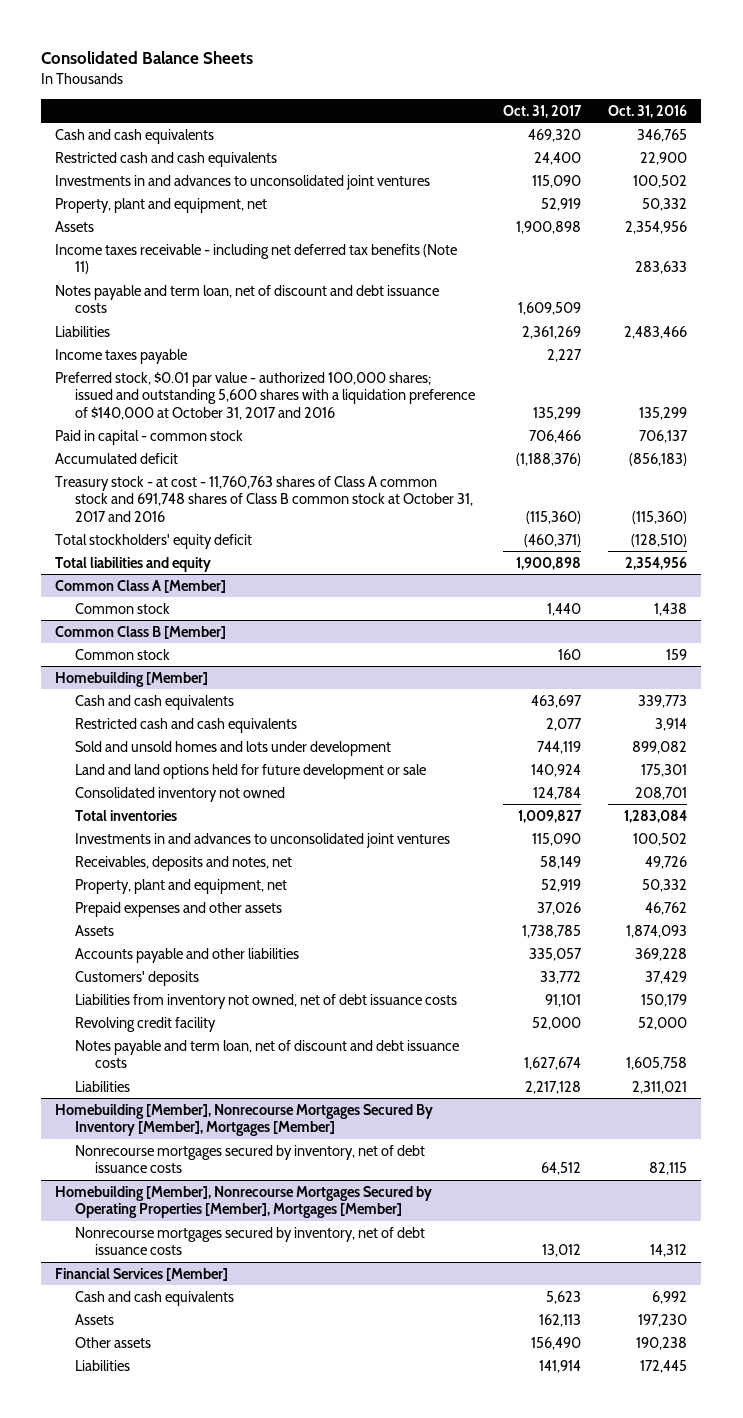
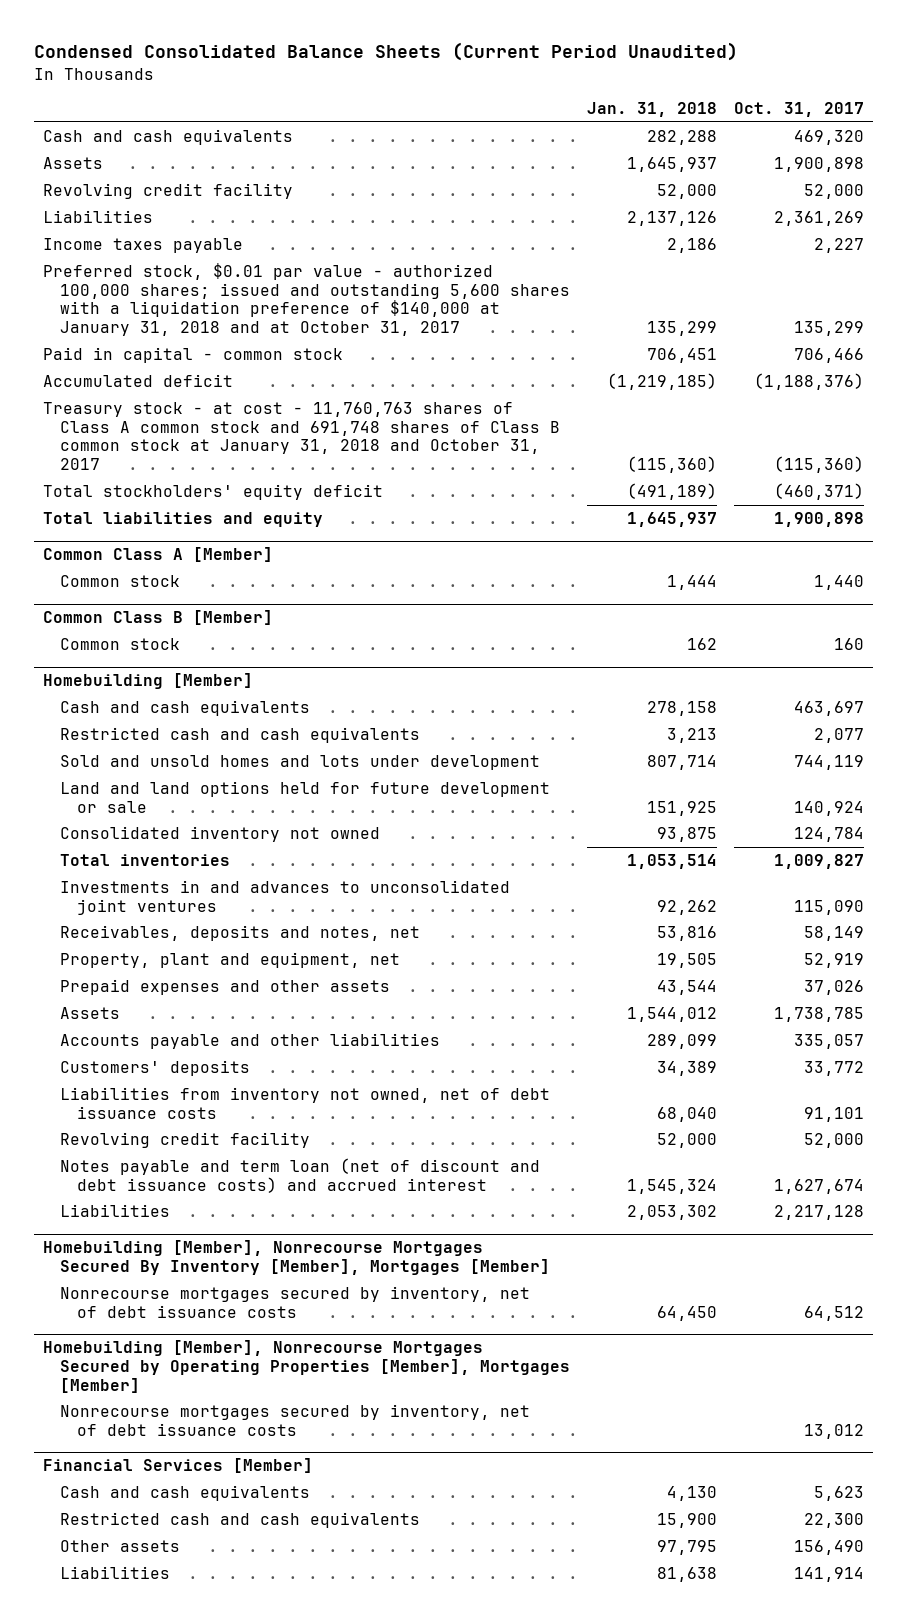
[41,51,254,65] Consolidated Balance Sheets -> [34,42,739,62] Condensed Consolidated Balance Sheets (Current Period Unaudited)
[608,104,688,118] Oct. 31, 2016 -> none
none -> [587,102,718,118] Jan. 31, 2018
[55,151,278,167] Restricted cash and cash equivalents -> none
[55,174,431,190] Investments in and advances to unconsolidated joint ventures -> none
[55,197,268,213] Property, plant and equipment, net -> none
[55,243,458,275] Income taxes receivable - including net deferred tax benefits (Note 11) -> none
[55,284,440,314] Notes payable and term loan, net of discount and debt issuance costs -> none
none -> [42,183,293,200] Revolving credit facility
[55,371,476,420] Preferred stock, $0.01 par value - authorized 100,000 shares; issued and outstanding 5,600 shares with a liquidation preference of $140,000 at October 31, 2017 and 2016 -> [42,263,570,336] Preferred stock, $0.01 par value - authorized 100,000 shares; issued and outstanding 5,600 shares with a liquidation preference of $140,000 at January 31, 2018 and at October 31, 2017
[55,475,474,522] Treasury stock - at cost - 11,760,763 shares of Class A common stock and 691,748 shares of Class B common stock at October 31, 2017 and 2016 -> [42,402,560,470] Treasury stock - at cost - 11,760,763 shares of Class A common stock and 691,748 shares of Class B common stock at January 31, 2018 and October 31, 2017
[75,1039,460,1069] Notes payable and term loan, net of discount and debt issuance costs -> [59,1158,540,1193] Notes payable and term loan (net of discount and debt issuance costs) and accrued interest
[75,1313,115,1325] Assets -> none
none -> [59,1512,420,1529] Restricted cash and cash equivalents

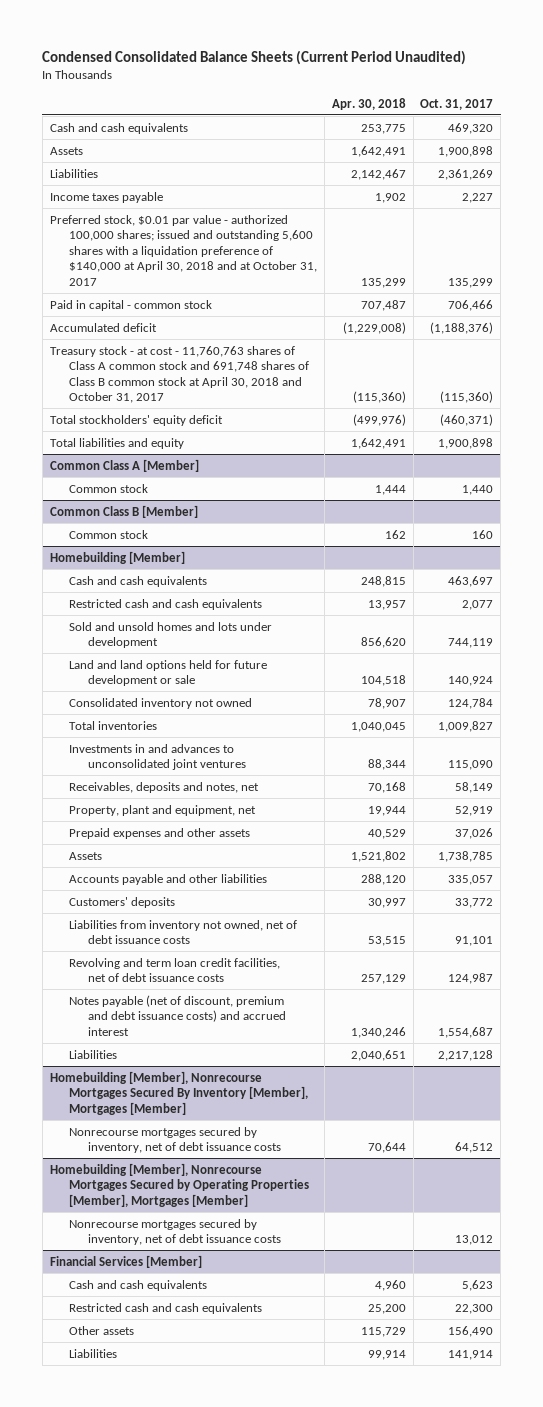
[587,102,718,118] Jan. 31, 2018 -> none
none -> [331,97,406,110] Apr. 30, 2018
[42,183,293,200] Revolving credit facility -> none
[42,263,570,336] Preferred stock, $0.01 par value - authorized 100,000 shares; issued and outstanding 5,600 shares with a liquidation preference of $140,000 at January 31, 2018 and at October 31, 2017 -> [49,214,318,286] Preferred stock, $0.01 par value - authorized 100,000 shares; issued and outstanding 5,600 shares with a liquidation preference of $140,000 at April 30, 2018 and at October 31, 2017
[42,402,560,470] Treasury stock - at cost - 11,760,763 shares of Class A common stock and 691,748 shares of Class B common stock at January 31, 2018 and October 31, 2017 -> [49,345,310,404] Treasury stock - at cost - 11,760,763 shares of Class A common stock and 691,748 shares of Class B common stock at April 30, 2018 and October 31, 2017
[59,1132,310,1149] Revolving credit facility -> none
none -> [69,957,281,983] Revolving and term loan credit facilities, net of debt issuance costs
[59,1158,540,1193] Notes payable and term loan (net of discount and debt issuance costs) and accrued interest -> [69,994,287,1036] Notes payable (net of discount, premium and debt issuance costs) and accrued interest
[774,1178,865,1194] 1,627,674 -> [438,1026,494,1038] 1,554,687

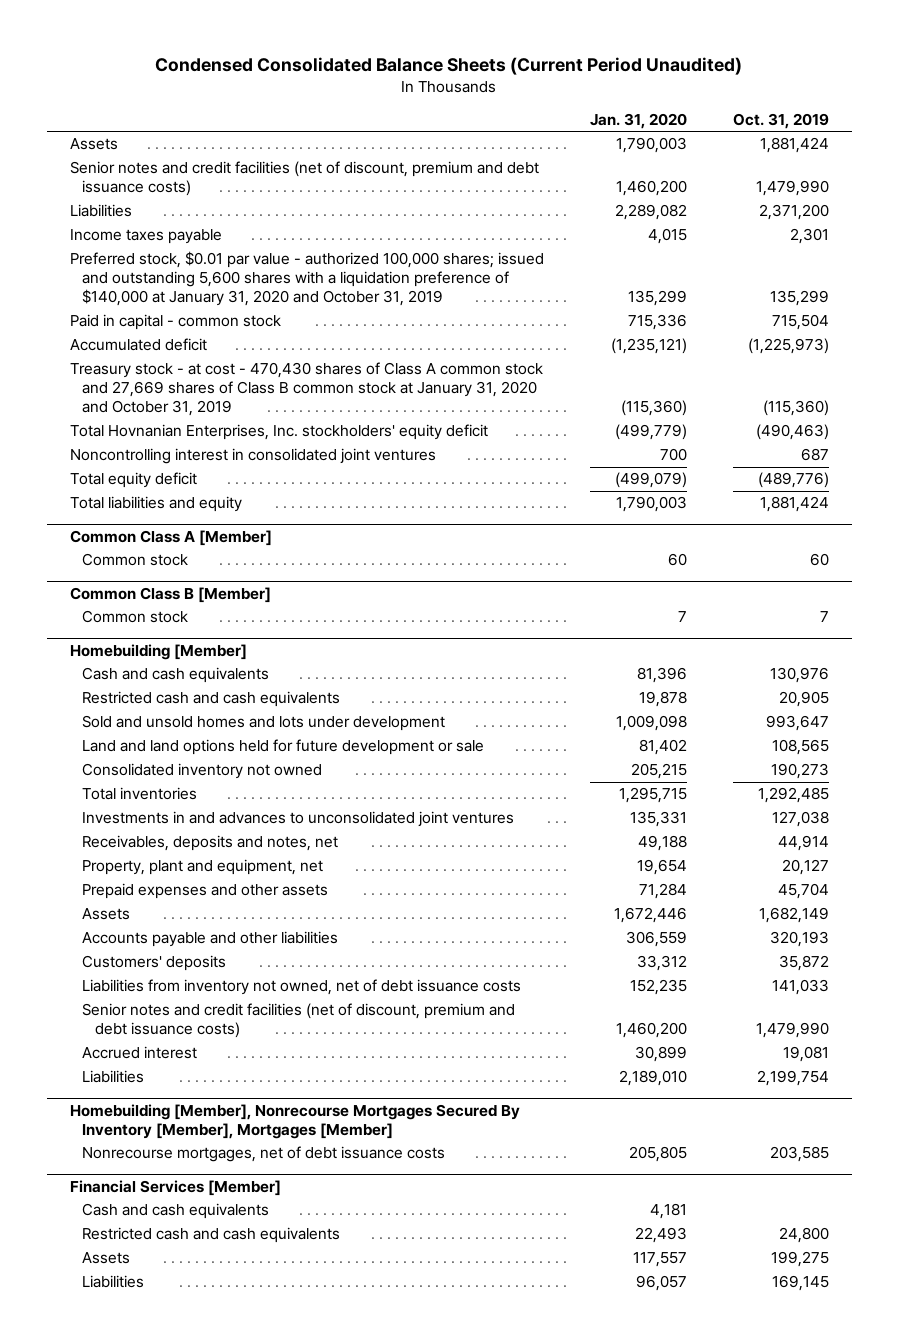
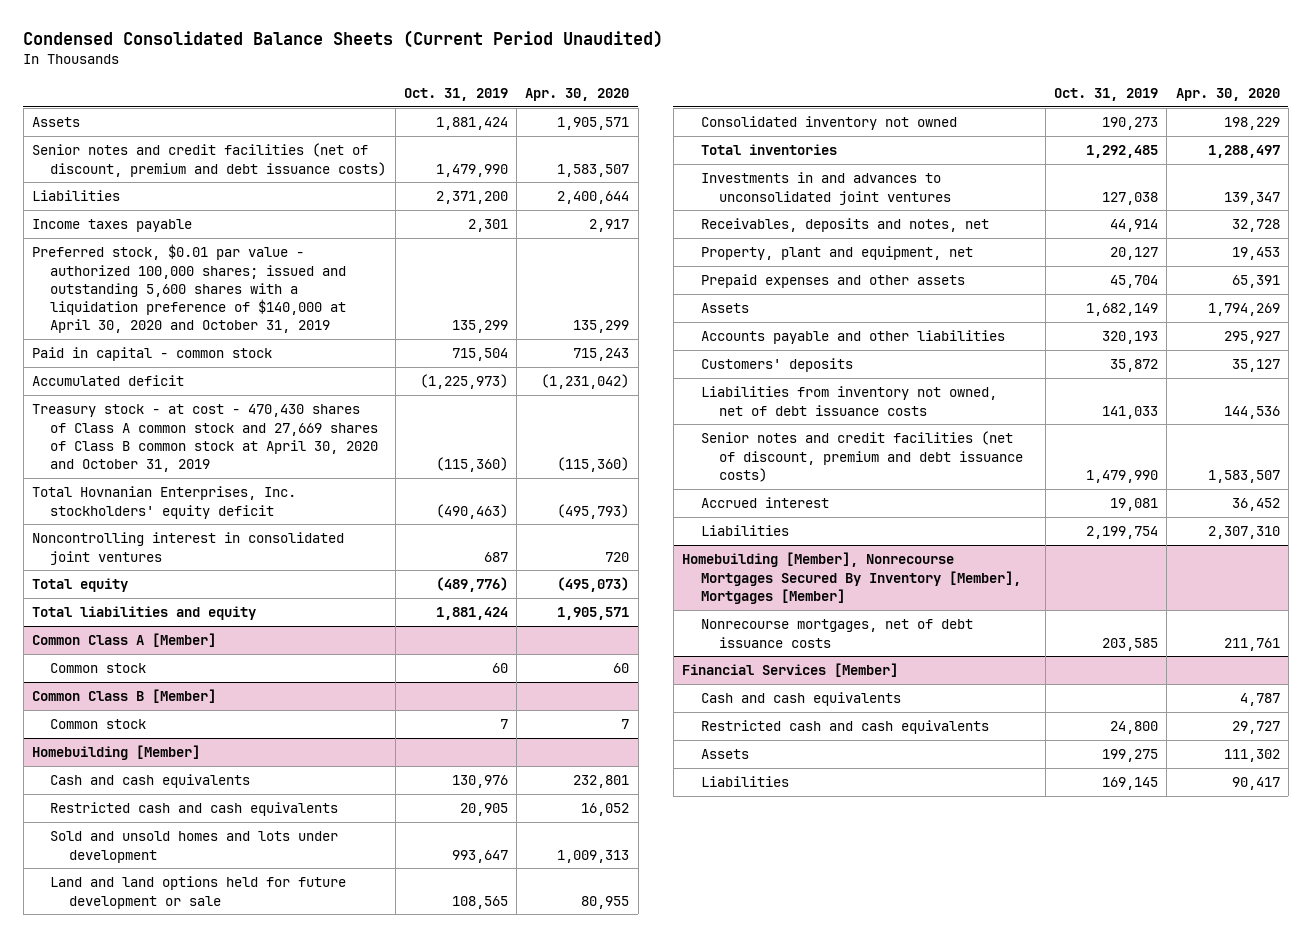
[589,112,687,129] Jan. 31, 2020 -> none
none -> [525,87,630,101] Apr. 30, 2020
[69,251,544,307] Preferred stock, $0.01 par value - authorized 100,000 shares; issued and outstanding 5,600 shares with a liquidation preference of $140,000 at January 31, 2020 and October 31, 2019 -> [31,244,347,334] Preferred stock, $0.01 par value - authorized 100,000 shares; issued and outstanding 5,600 shares with a liquidation preference of $140,000 at April 30, 2020 and October 31, 2019
[69,362,543,417] Treasury stock - at cost - 470,430 shares of Class A common stock and 27,669 shares of Class B common stock at January 31, 2020 and October 31, 2019 -> [31,404,379,472] Treasury stock - at cost - 470,430 shares of Class A common stock and 27,669 shares of Class B common stock at April 30, 2020 and October 31, 2019
[69,472,197,489] Total equity deficit -> [31,578,128,593] Total equity

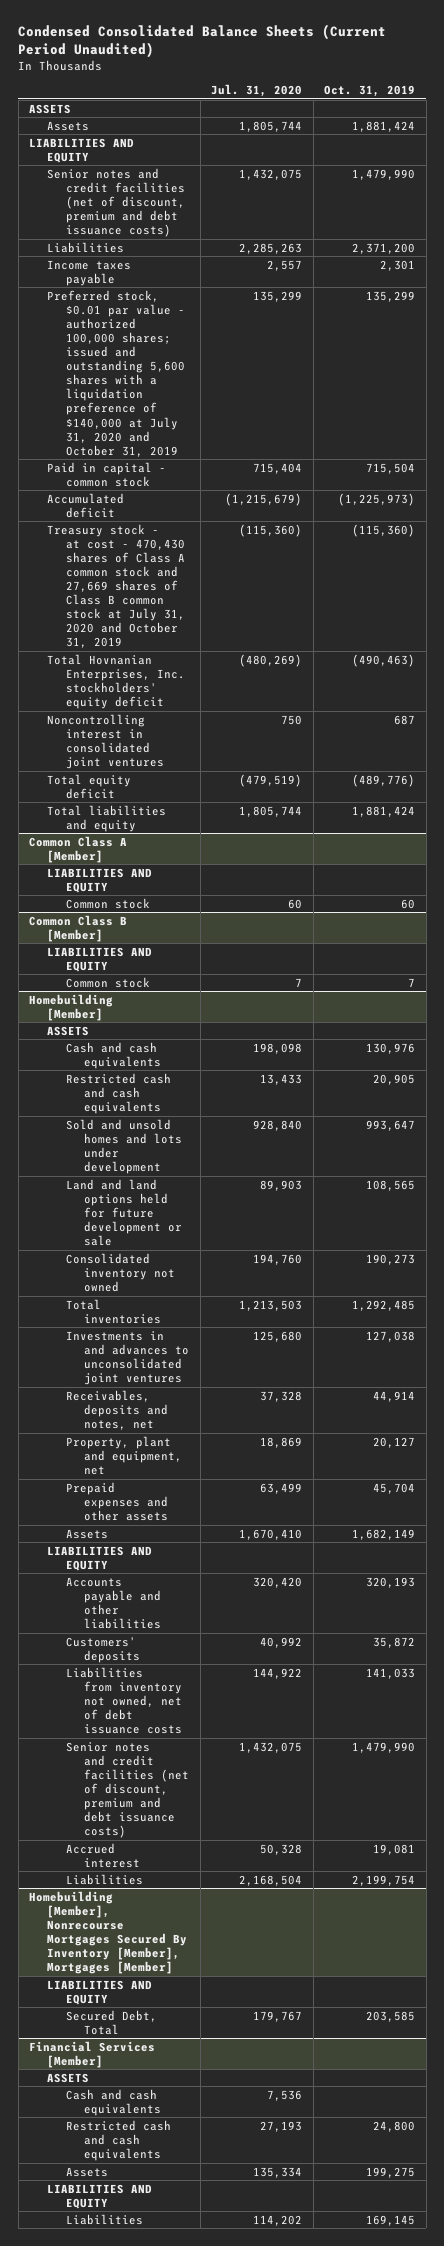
[525,87,630,101] Apr. 30, 2020 -> none
none -> [211,84,303,98] Jul. 31, 2020
none -> [29,103,72,114] ASSETS
none -> [29,137,135,163] LIABILITIES AND EQUITY
[31,244,347,334] Preferred stock, $0.01 par value - authorized 100,000 shares; issued and outstanding 5,600 shares with a liquidation preference of $140,000 at April 30, 2020 and October 31, 2019 -> [47,289,185,457] Preferred stock, $0.01 par value - authorized 100,000 shares; issued and outstanding 5,600 shares with a liquidation preference of $140,000 at July 31, 2020 and October 31, 2019
[31,404,379,472] Treasury stock - at cost - 470,430 shares of Class A common stock and 27,669 shares of Class B common stock at April 30, 2020 and October 31, 2019 -> [47,523,185,649] Treasury stock - at cost - 470,430 shares of Class A common stock and 27,669 shares of Class B common stock at July 31, 2020 and October 31, 2019
[31,578,128,593] Total equity -> [47,773,132,799] Total equity deficit
none -> [47,867,153,893] LIABILITIES AND EQUITY
none -> [47,946,153,972] LIABILITIES AND EQUITY
none -> [47,1025,90,1036] ASSETS
none -> [47,1545,153,1571] LIABILITIES AND EQUITY
none -> [47,1979,153,2005] LIABILITIES AND EQUITY
[700,619,973,648] Nonrecourse mortgages, net of debt issuance costs -> [65,2009,157,2035] Secured Debt, Total
none -> [47,2072,90,2083] ASSETS
none -> [47,2183,153,2209] LIABILITIES AND EQUITY

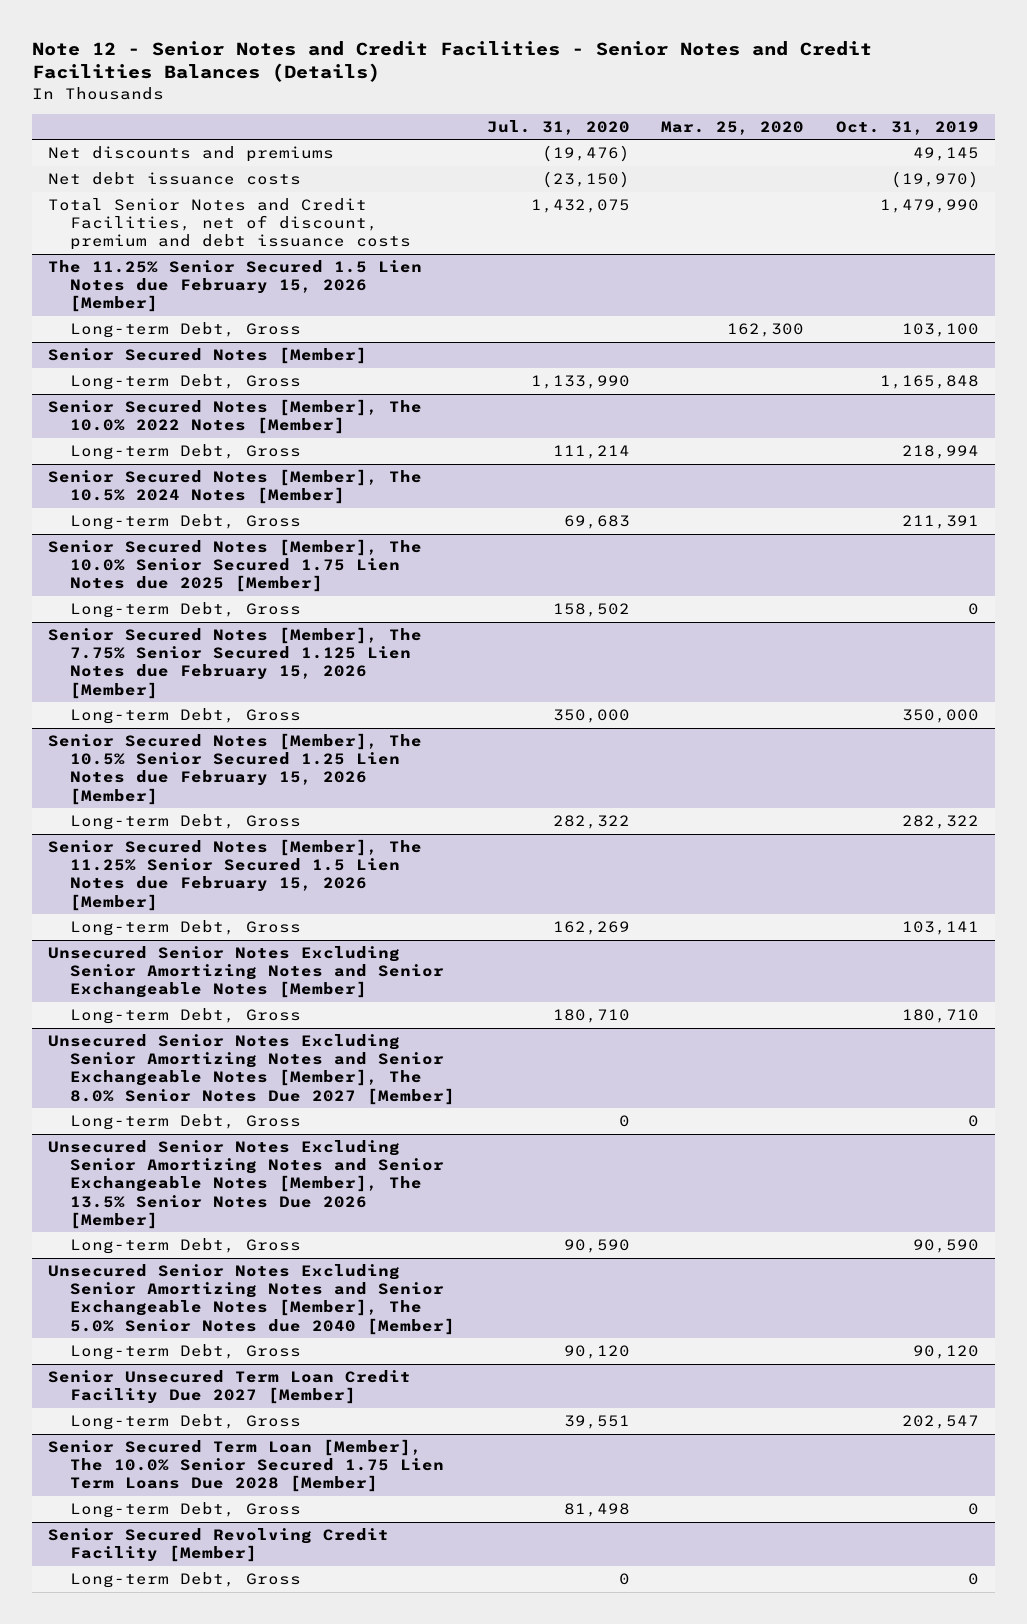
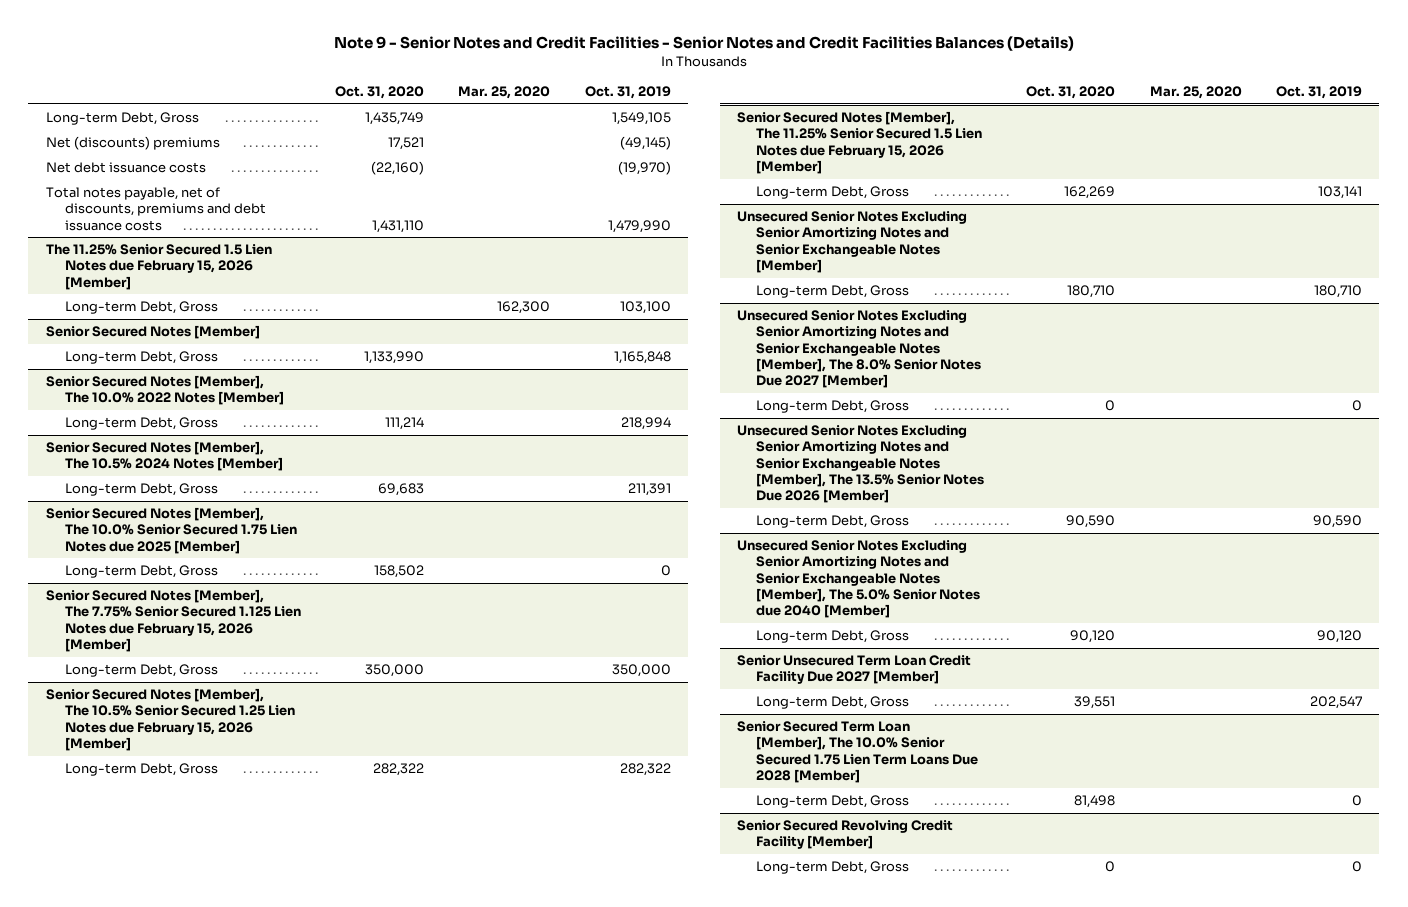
[31,41,872,83] Note 12 - Senior Notes and Credit Facilities - Senior Notes and Credit Facilities Balances (Details) -> [333,36,1074,52] Note 9 - Senior Notes and Credit Facilities - Senior Notes and Credit Facilities Balances (Details)
[486,119,630,135] Jul. 31, 2020 -> none
none -> [334,86,424,100] Oct. 31, 2020
none -> [45,112,199,126] Long-term Debt, Gross
[47,146,334,163] Net discounts and premiums -> [45,136,220,151] Net (discounts) premiums
[912,147,979,162] 49,145 -> [619,136,671,151] (49,145)
[47,198,411,251] Total Senior Notes and Credit Facilities, net of discount, premium and debt issuance costs -> [45,187,266,231] Total notes payable, net of discounts, premiums and debt issuance costs

